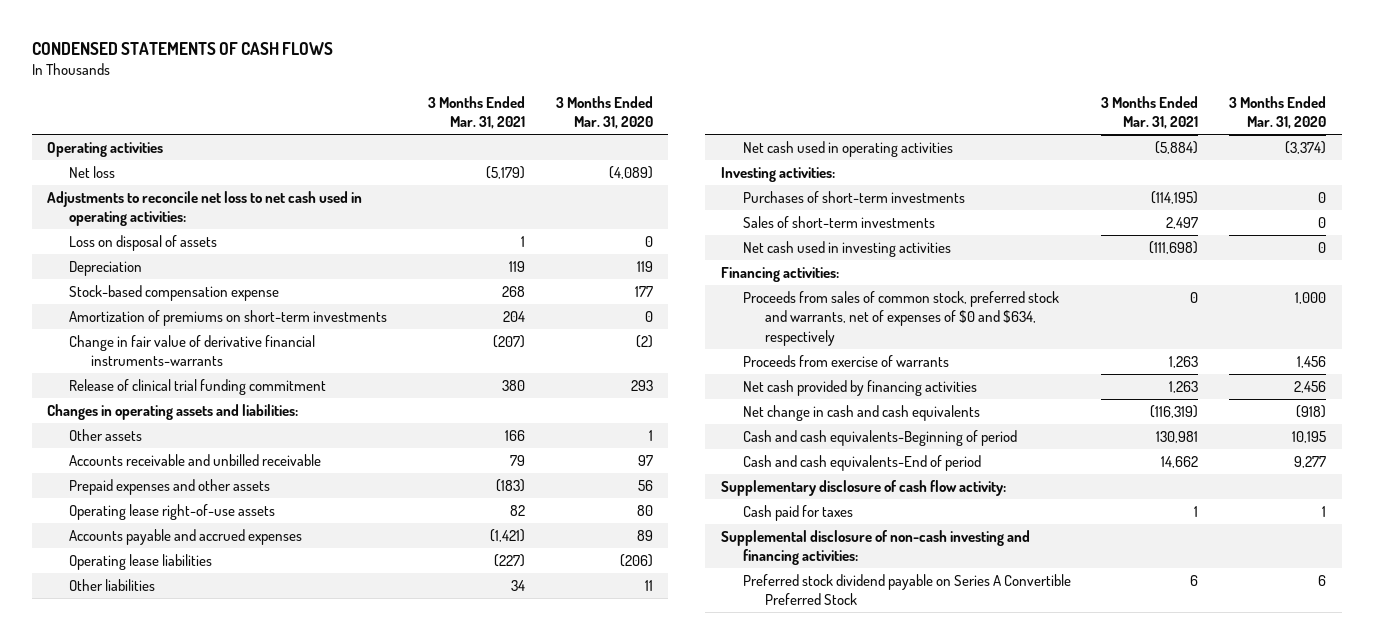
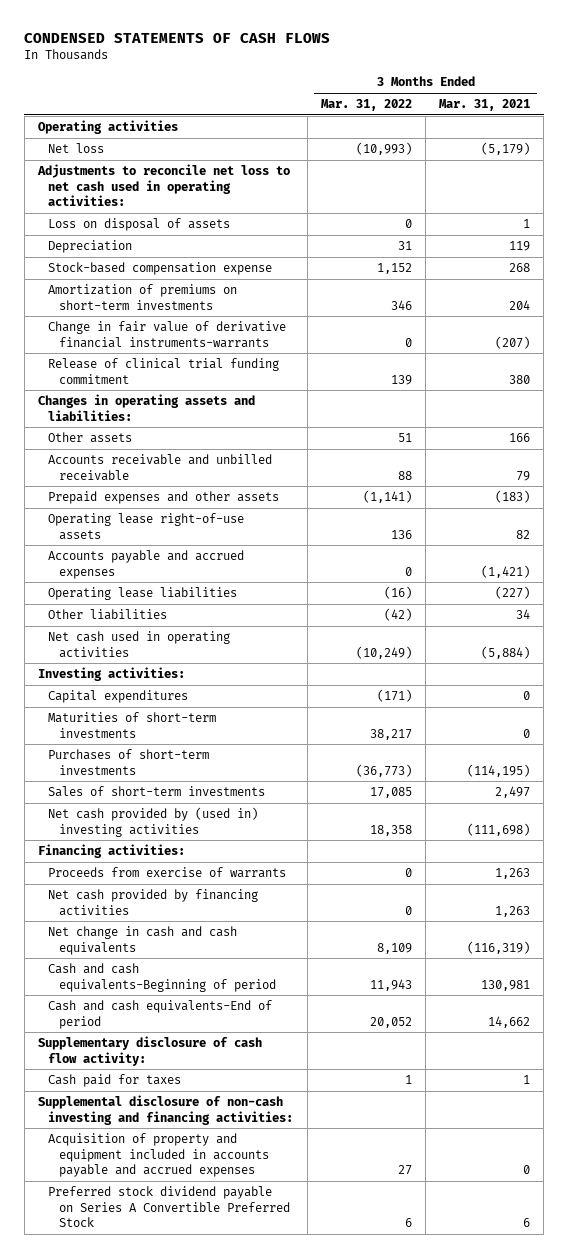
[555,96,653,130] 3 Months Ended Mar. 31, 2020 -> none
none -> [320,99,412,112] Mar. 31, 2022
none -> [48,690,189,704] Capital expenditures
none -> [48,712,217,738] Maturities of short-term investments
[742,240,951,257] Net cash used in investing activities -> [48,807,259,837] Net cash provided by (used in) investing activities
[742,290,1059,346] Proceeds from sales of common stock, preferred stock and warrants, net of expenses of $0 and $634, respectively -> none
none -> [48,1133,269,1178] Acquisition of property and equipment included in accounts payable and accrued expenses

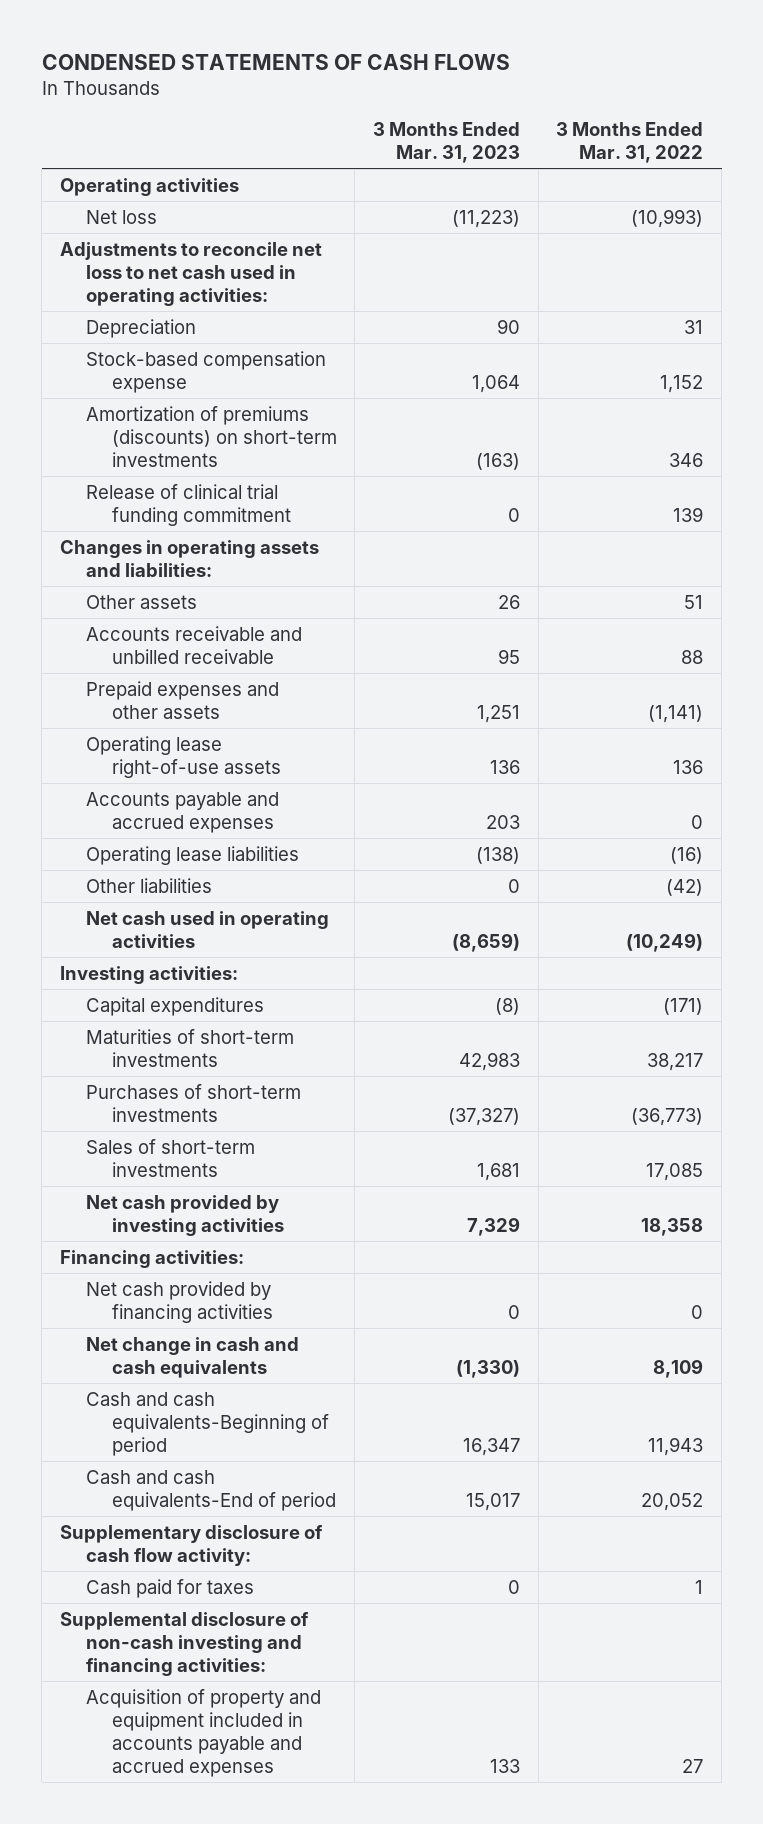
[439,99,531,112] Mar. 31, 2021 -> none
none -> [373,122,521,164] 3 Months Ended Mar. 31, 2023
[48,218,231,232] Loss on disposal of assets -> none
[48,321,287,348] Change in fair value of derivative financial instruments-warrants -> none
[48,284,238,310] Amortization of premiums on short-term investments -> [85,405,337,467] Amortization of premiums (discounts) on short-term investments
[48,807,259,837] Net cash provided by (used in) investing activities -> [85,1194,284,1236] Net cash provided by investing activities
[48,867,287,879] Proceeds from exercise of warrants -> none
[48,1186,290,1228] Preferred stock dividend payable on Series A Convertible Preferred Stock -> none

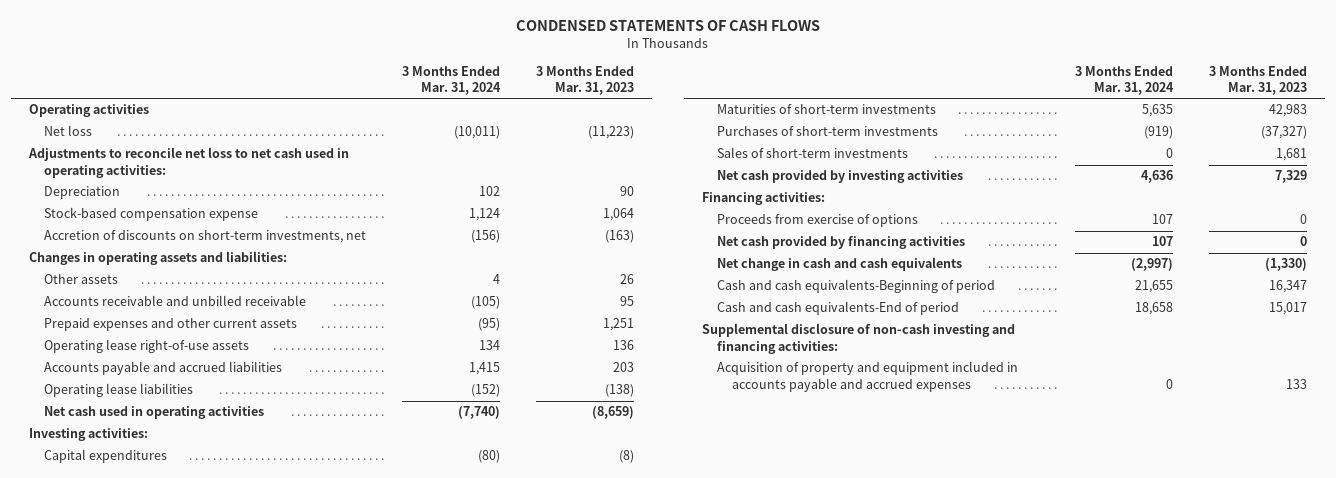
[556,122,704,164] 3 Months Ended Mar. 31, 2022 -> none
none -> [402,65,502,96] 3 Months Ended Mar. 31, 2024
[85,483,291,526] Release of clinical trial funding commitment -> none
[85,405,337,467] Amortization of premiums (discounts) on short-term investments -> [44,230,367,244] Accretion of discounts on short-term investments, net
[85,680,279,719] Prepaid expenses and other assets -> [44,318,298,332] Prepaid expenses and other current assets
[85,791,279,833] Accounts payable and accrued expenses -> [44,361,283,376] Accounts payable and accrued liabilities
[85,877,212,893] Other liabilities -> none
none -> [717,214,919,228] Proceeds from exercise of options
[59,1524,323,1566] Supplementary disclosure of cash flow activity: -> none
[85,1578,254,1598] Cash paid for taxes -> none

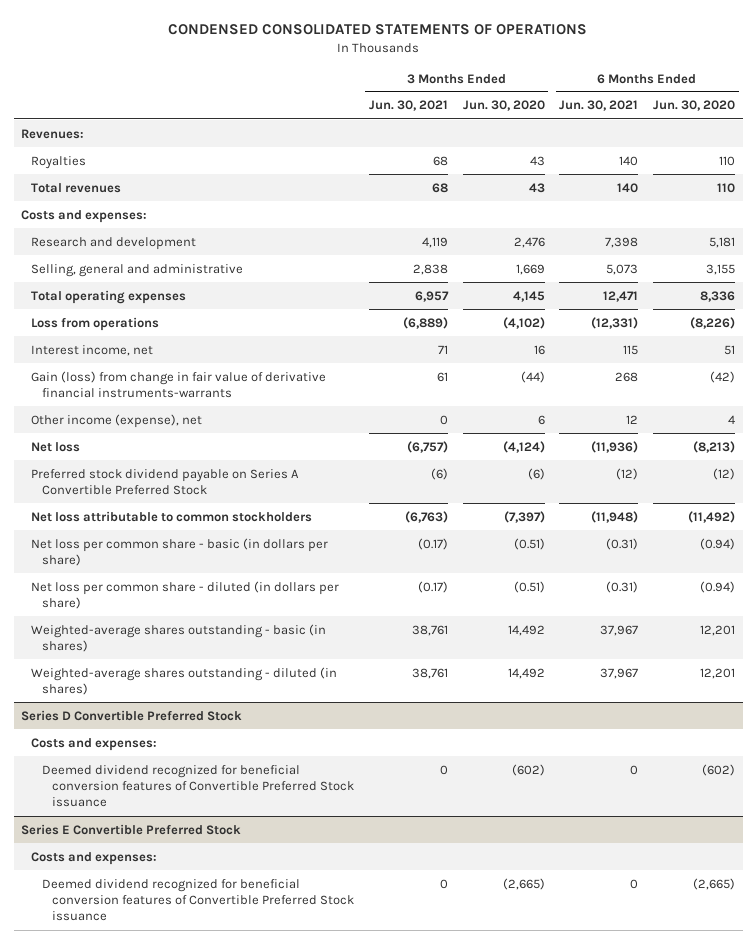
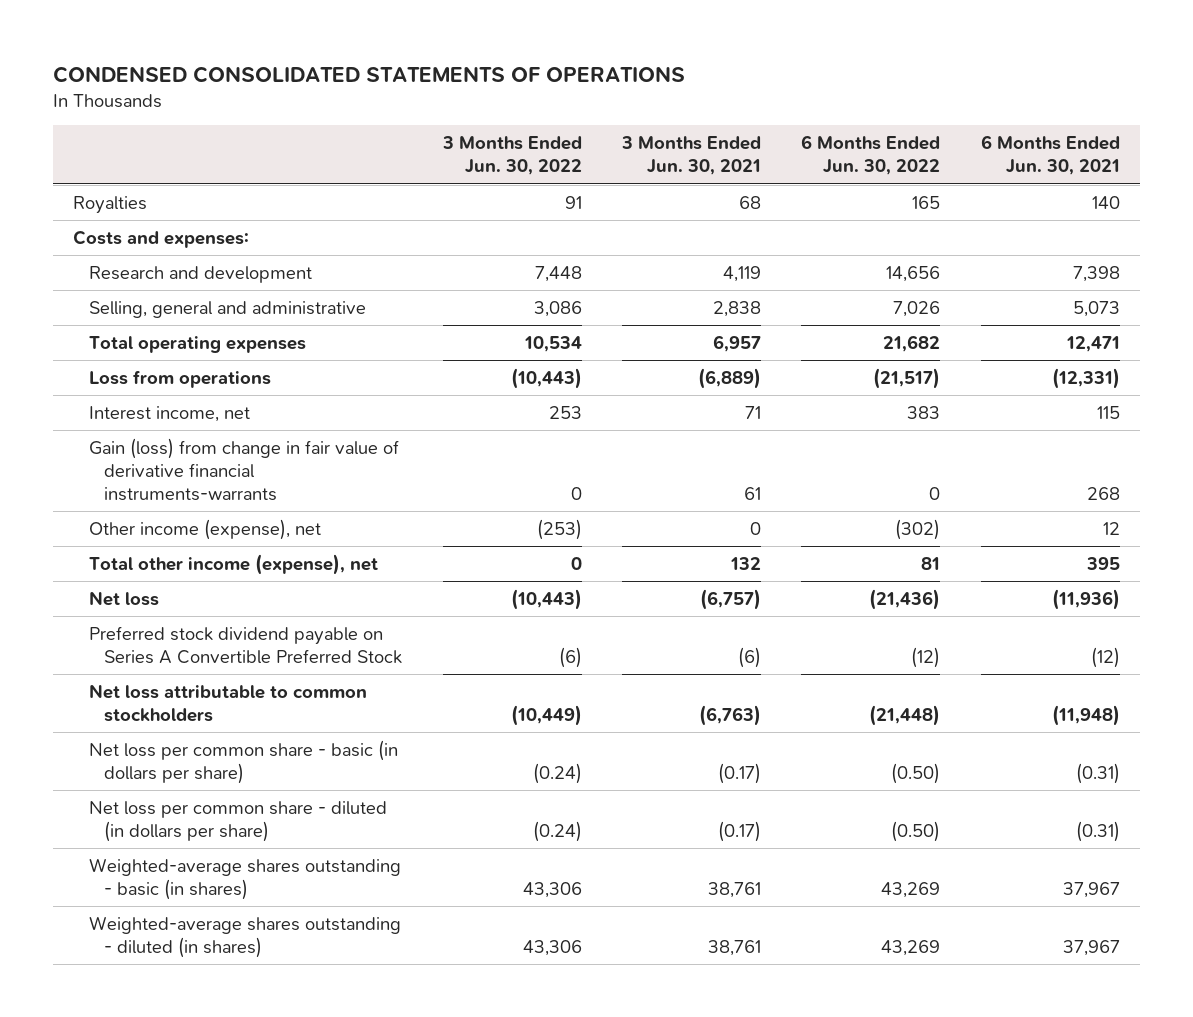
[462,100,545,112] Jun. 30, 2020 -> none
[653,100,736,112] Jun. 30, 2020 -> none
none -> [441,136,582,176] 3 Months Ended Jun. 30, 2022
none -> [801,135,941,176] 6 Months Ended Jun. 30, 2022
[20,128,84,139] Revenues: -> none
[31,182,122,193] Total revenues -> none
none -> [88,553,378,575] Total other income (expense), net
[20,709,242,721] Series D Convertible Preferred Stock -> none
[31,737,158,751] Costs and expenses: -> none
[41,764,354,808] Deemed dividend recognized for beneficial conversion features of Convertible Preferred Stock issuance -> none
[20,823,241,835] Series E Convertible Preferred Stock -> none
[31,851,158,865] Costs and expenses: -> none
[41,878,354,922] Deemed dividend recognized for beneficial conversion features of Convertible Preferred Stock issuance -> none

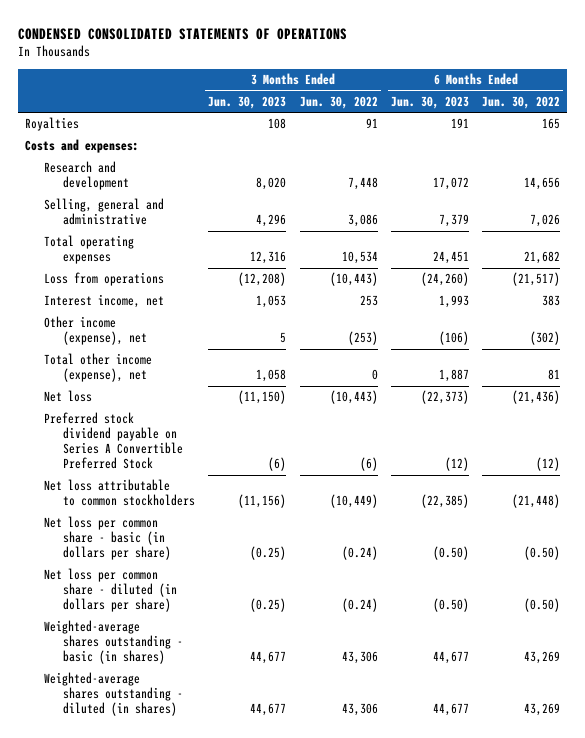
[620,136,761,176] 3 Months Ended Jun. 30, 2021 -> none
[980,135,1120,176] 6 Months Ended Jun. 30, 2021 -> none
none -> [208,95,287,109] Jun. 30, 2023
none -> [390,95,469,109] Jun. 30, 2023
[88,437,399,501] Gain (loss) from change in fair value of derivative financial instruments-warrants -> none

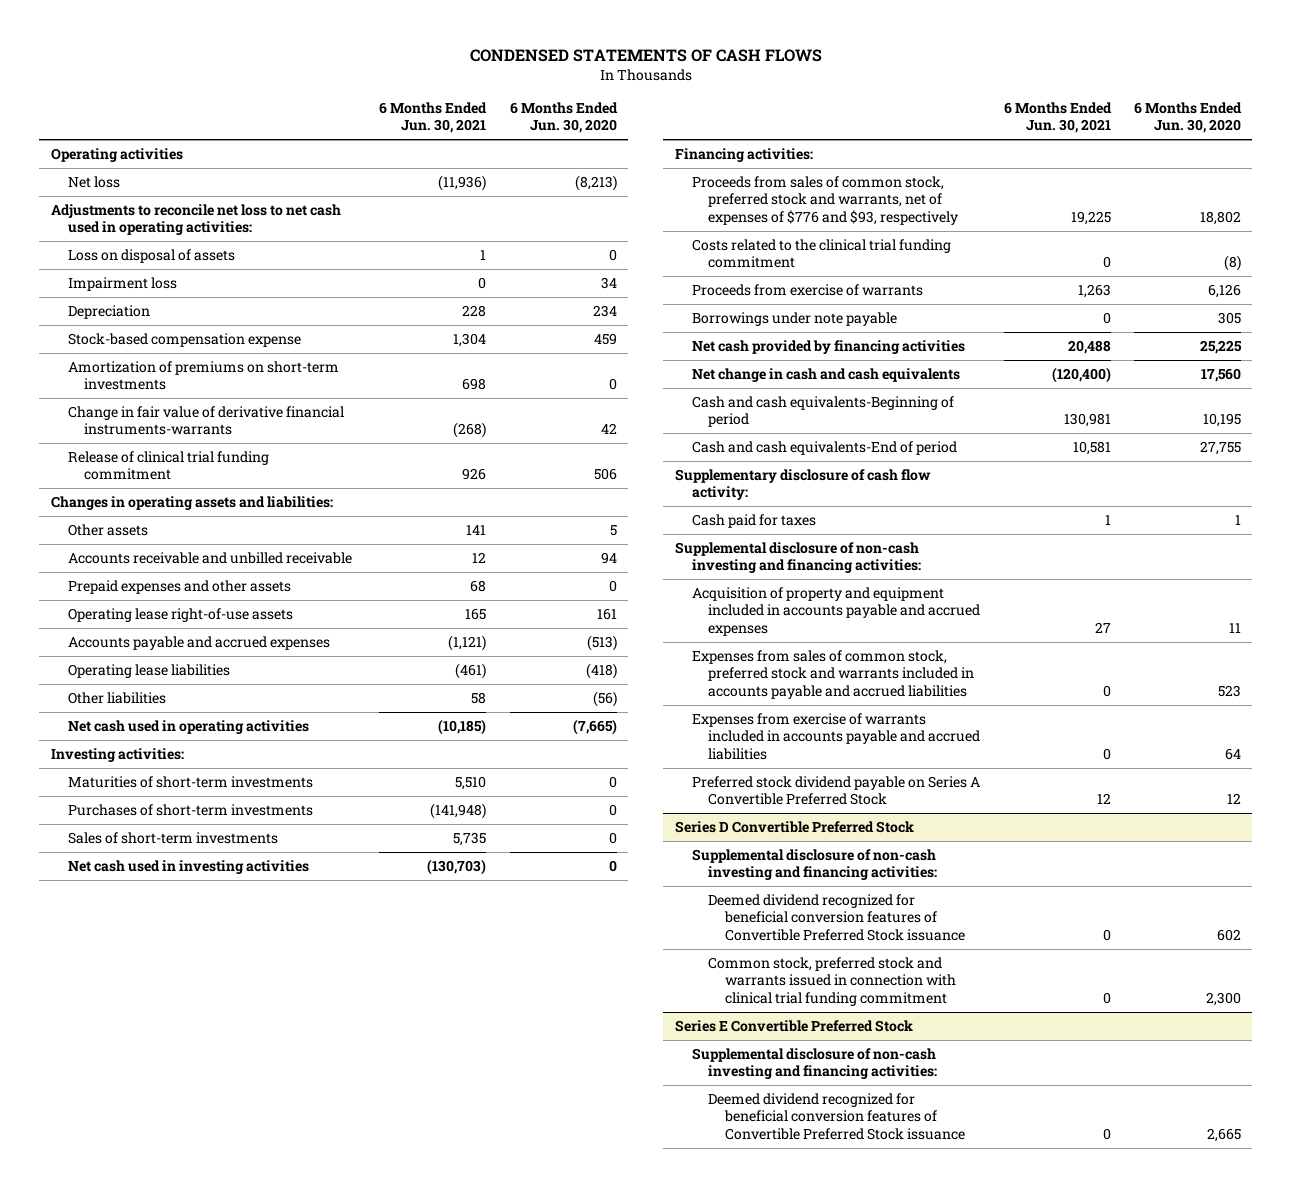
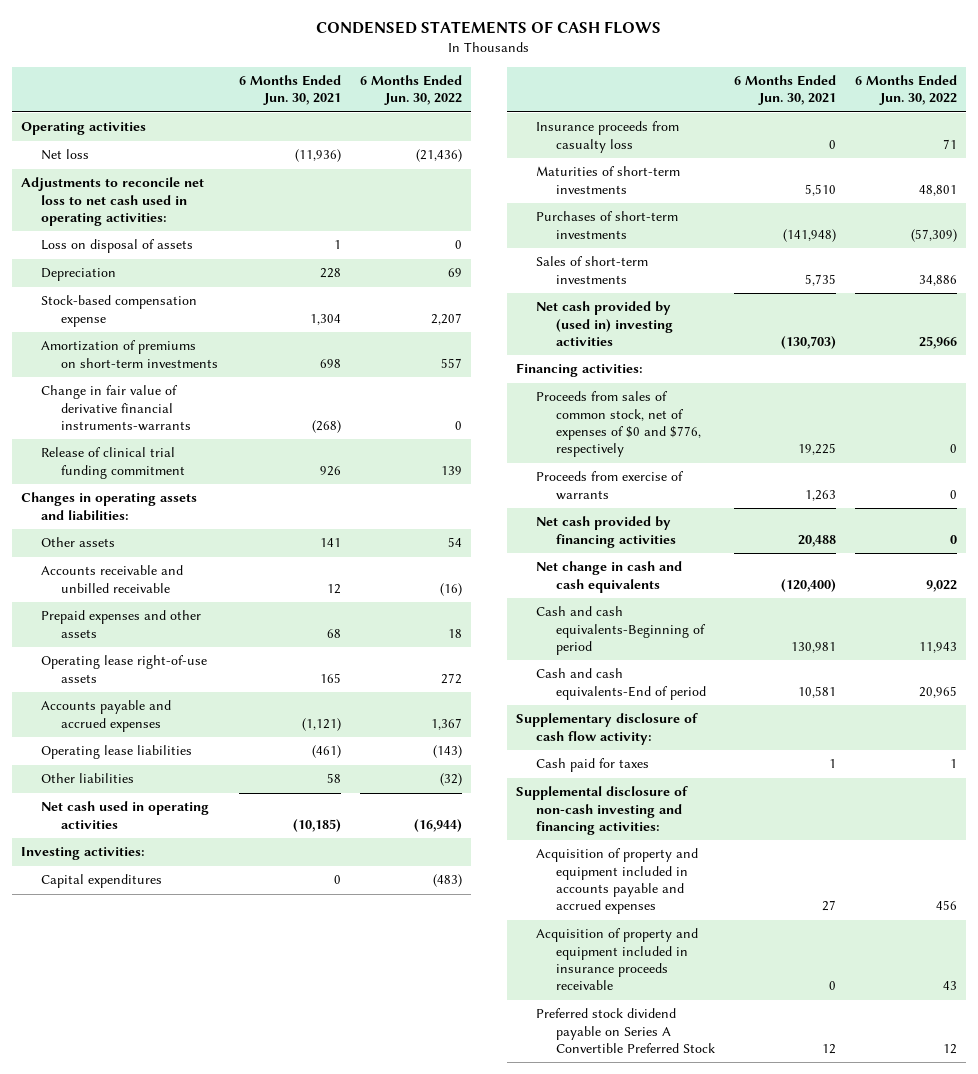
[509,102,618,134] 6 Months Ended Jun. 30, 2020 -> none
none -> [359,74,462,106] 6 Months Ended Jun. 30, 2022
[67,277,177,292] Impairment loss -> none
none -> [41,874,163,889] Capital expenditures
none -> [536,121,680,153] Insurance proceeds from casualty loss
[67,860,309,875] Net cash used in investing activities -> [536,301,674,347] Net cash provided by (used in) investing activities
[691,239,951,269] Costs related to the clinical trial funding commitment -> none
[691,176,959,225] Proceeds from sales of common stock, preferred stock and warrants, net of expenses of $776 and $93, respectively -> [536,391,702,458] Proceeds from sales of common stock, net of expenses of $0 and $776, respectively
[691,312,897,327] Borrowings under note payable -> none
[691,650,975,699] Expenses from sales of common stock, preferred stock and warrants included in accounts payable and accrued liabilities -> none
[691,713,981,760] Expenses from exercise of warrants included in accounts payable and accrued liabilities -> none
none -> [536,928,699,991] Acquisition of property and equipment included in insurance proceeds receivable
[674,821,914,834] Series D Convertible Preferred Stock -> none
[691,849,938,881] Supplemental disclosure of non-cash investing and financing activities: -> none
[708,894,966,941] Deemed dividend recognized for beneficial conversion features of Convertible Preferred Stock issuance -> none
[708,957,957,1006] Common stock, preferred stock and warrants issued in connection with clinical trial funding commitment -> none
[674,1020,913,1033] Series E Convertible Preferred Stock -> none
[691,1048,938,1080] Supplemental disclosure of non-cash investing and financing activities: -> none
[708,1093,966,1140] Deemed dividend recognized for beneficial conversion features of Convertible Preferred Stock issuance -> none

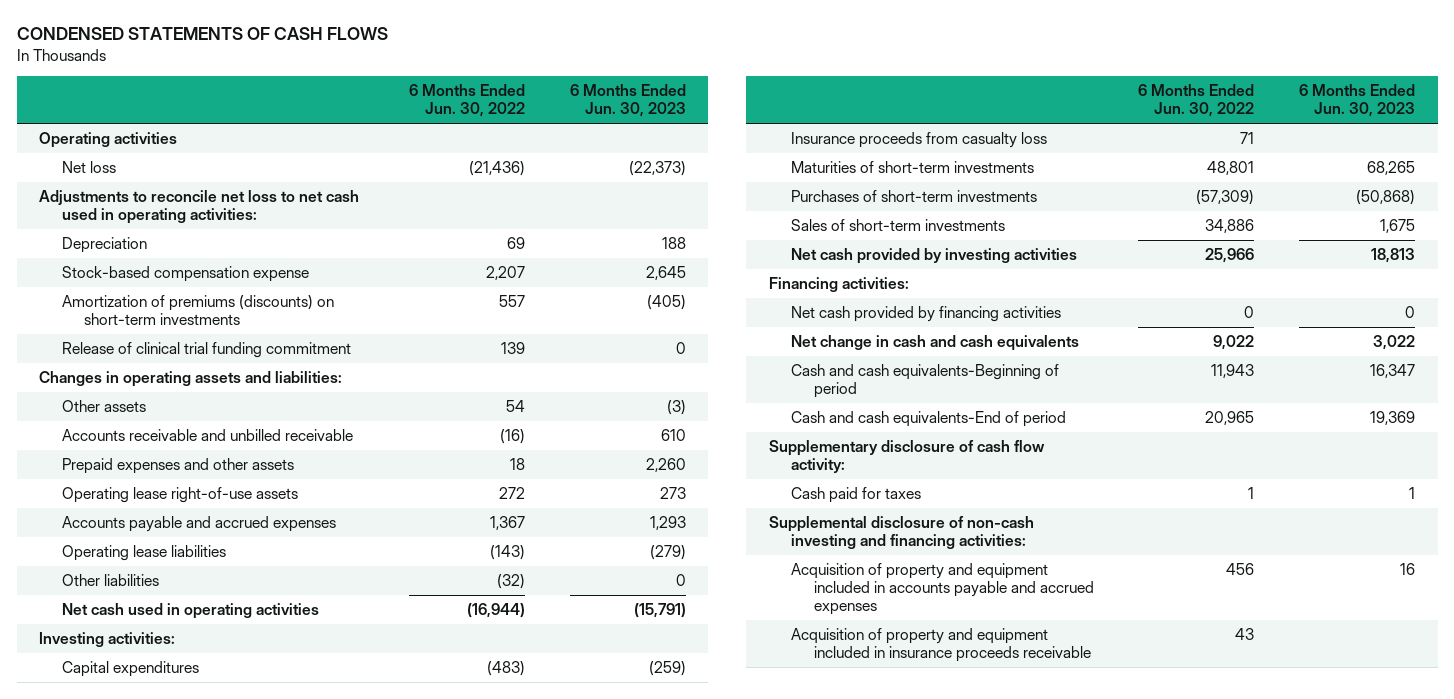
[238,74,341,106] 6 Months Ended Jun. 30, 2021 -> none
none -> [569,84,686,118] 6 Months Ended Jun. 30, 2023
[41,239,194,254] Loss on disposal of assets -> none
[41,385,192,432] Change in fair value of derivative financial instruments-warrants -> none
[41,340,219,368] Amortization of premiums on short-term investments -> [61,294,334,326] Amortization of premiums (discounts) on short-term investments
[536,301,674,347] Net cash provided by (used in) investing activities -> [791,247,1078,264] Net cash provided by investing activities
[536,391,702,458] Proceeds from sales of common stock, net of expenses of $0 and $776, respectively -> none
[536,471,685,500] Proceeds from exercise of warrants -> none
[536,1008,716,1054] Preferred stock dividend payable on Series A Convertible Preferred Stock -> none

